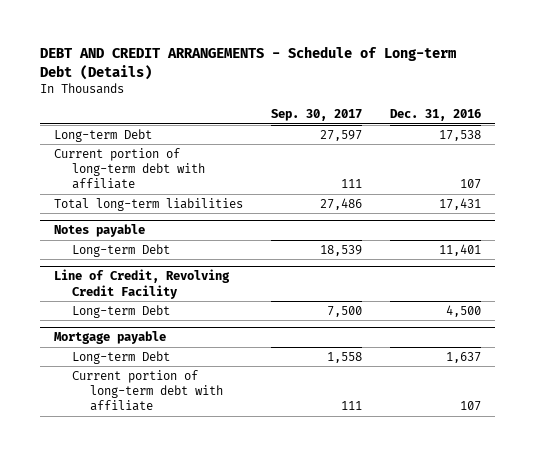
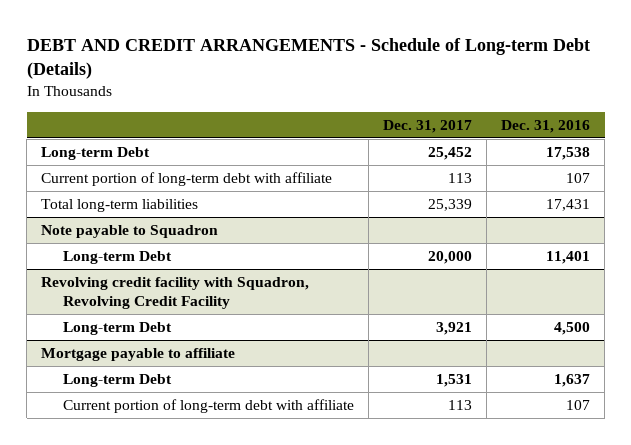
[270,109,362,122] Sep. 30, 2017 -> none
none -> [382,120,472,134] Dec. 31, 2017
[53,224,145,238] Notes payable -> [41,225,219,239] Note payable to Squadron
[53,269,230,299] Line of Credit, Revolving Credit Facility -> none
none -> [41,277,310,309] Revolving credit facility with Squadron, Revolving Credit Facility
[53,331,166,345] Mortgage payable -> [41,348,236,362] Mortgage payable to affiliate

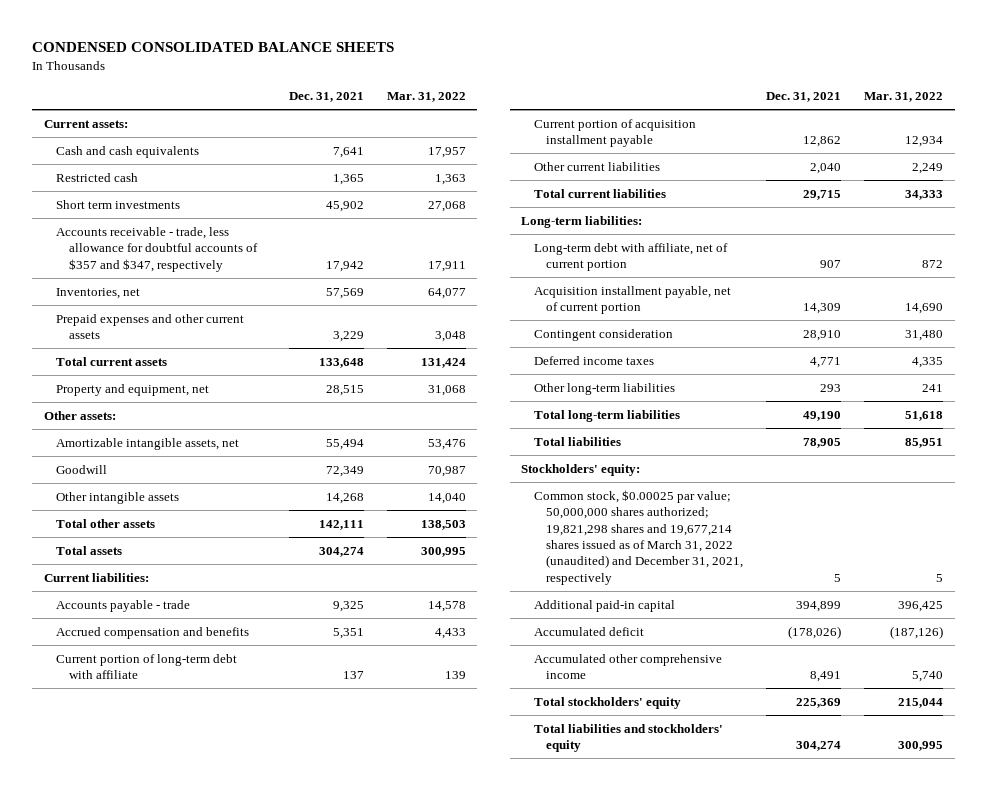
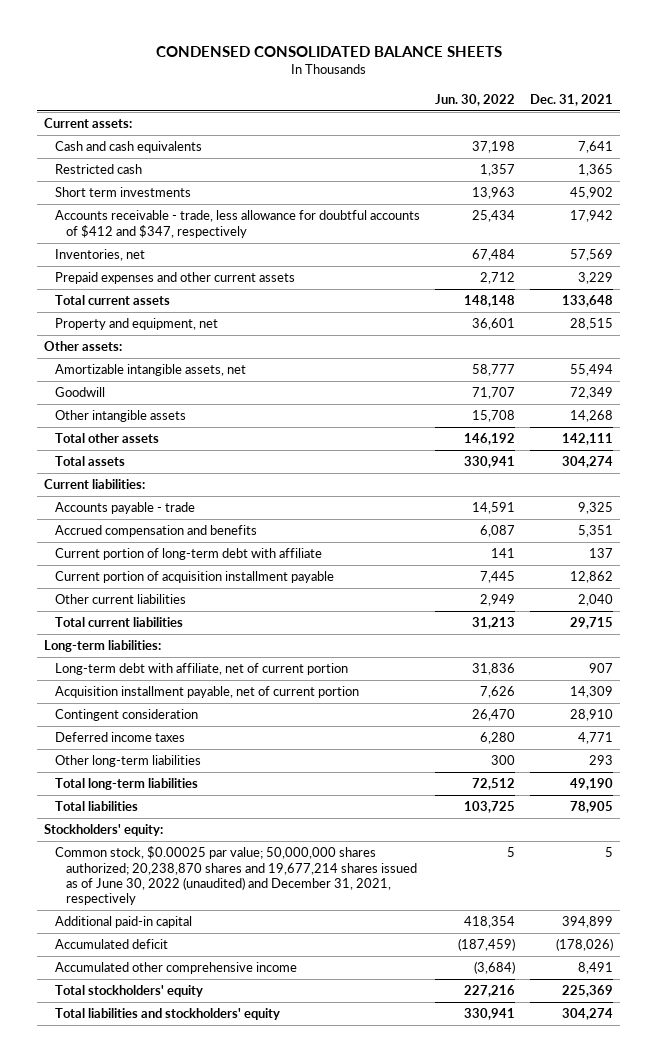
[386,91,466,102] Mar. 31, 2022 -> none
none -> [435,93,516,106] Jun. 30, 2022
[56,226,258,272] Accounts receivable - trade, less allowance for doubtful accounts of $357 and $347, respectively -> [55,210,421,238] Accounts receivable - trade, less allowance for doubtful accounts of $412 and $347, respectively
[533,489,744,585] Common stock, $0.00025 par value; 50,000,000 shares authorized; 19,821,298 shares and 19,677,214 shares issued as of March 31, 2022 (unaudited) and December 31, 2021, respectively -> [55,846,418,905] Common stock, $0.00025 par value; 50,000,000 shares authorized; 20,238,870 shares and 19,677,214 shares issued as of June 30, 2022 (unaudited) and December 31, 2021, respectively

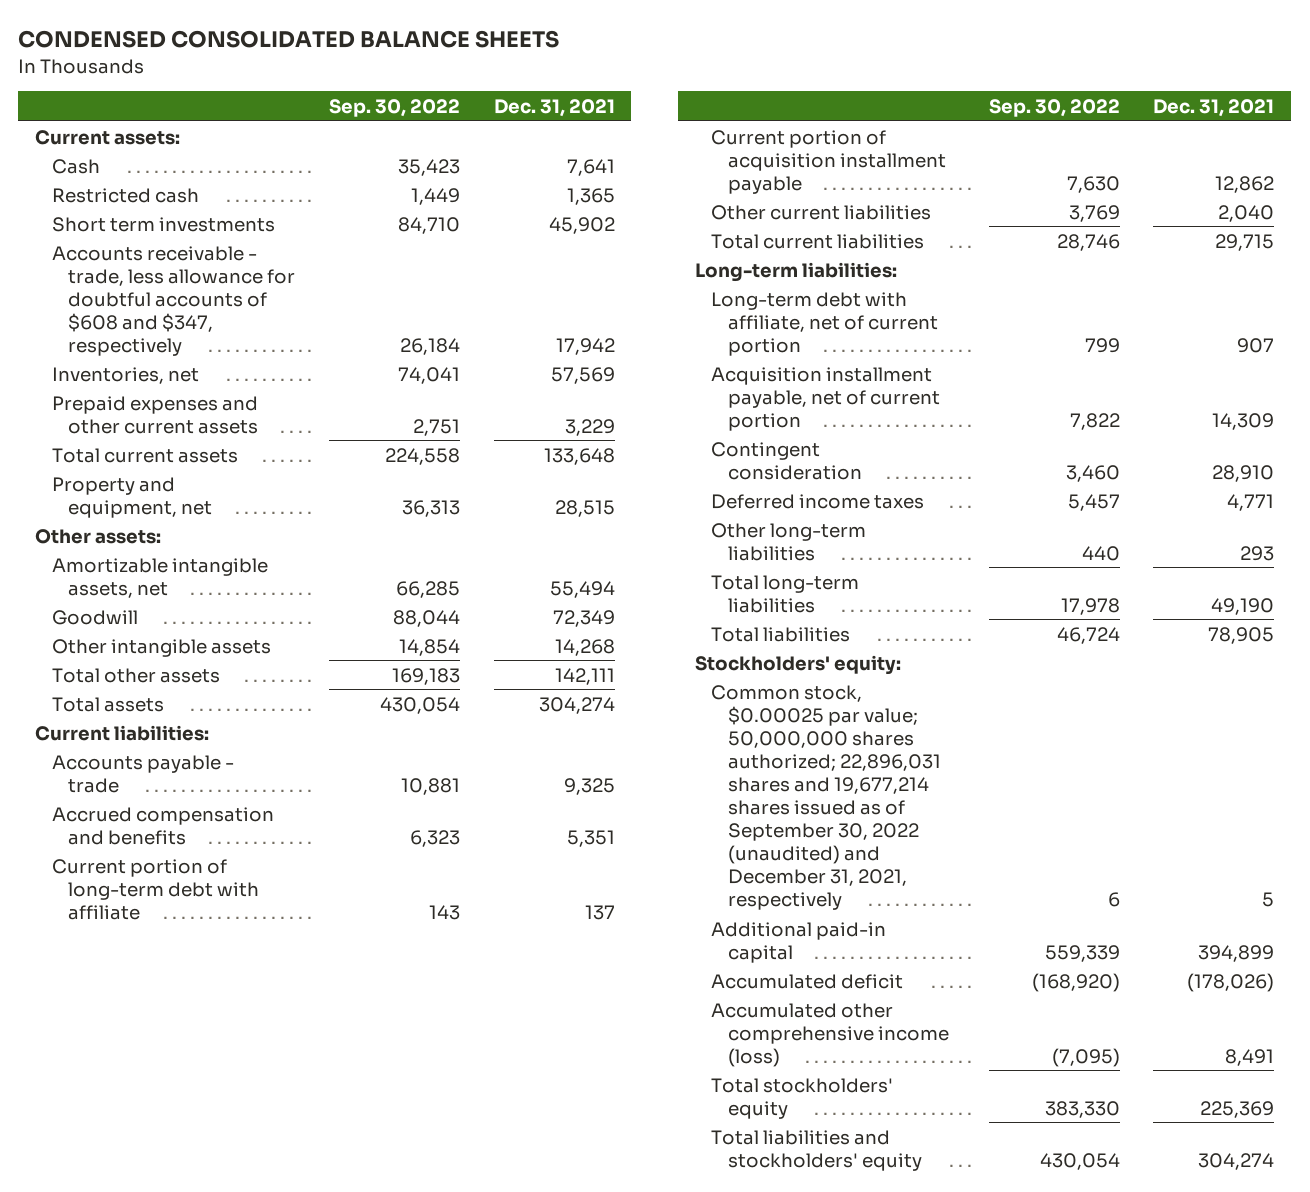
[435,93,516,106] Jun. 30, 2022 -> none
none -> [328,99,460,118] Sep. 30, 2022
[55,141,203,154] Cash and cash equivalents -> [51,158,100,174] Cash
[55,210,421,238] Accounts receivable - trade, less allowance for doubtful accounts of $412 and $347, respectively -> [51,245,296,356] Accounts receivable - trade, less allowance for doubtful accounts of $608 and $347, respectively
[55,846,418,905] Common stock, $0.00025 par value; 50,000,000 shares authorized; 20,238,870 shares and 19,677,214 shares issued as of June 30, 2022 (unaudited) and December 31, 2021, respectively -> [711,684,941,910] Common stock, $0.00025 par value; 50,000,000 shares authorized; 22,896,031 shares and 19,677,214 shares issued as of September 30, 2022 (unaudited) and December 31, 2021, respectively
[55,962,298,975] Accumulated other comprehensive income -> [711,1002,949,1067] Accumulated other comprehensive income (loss)

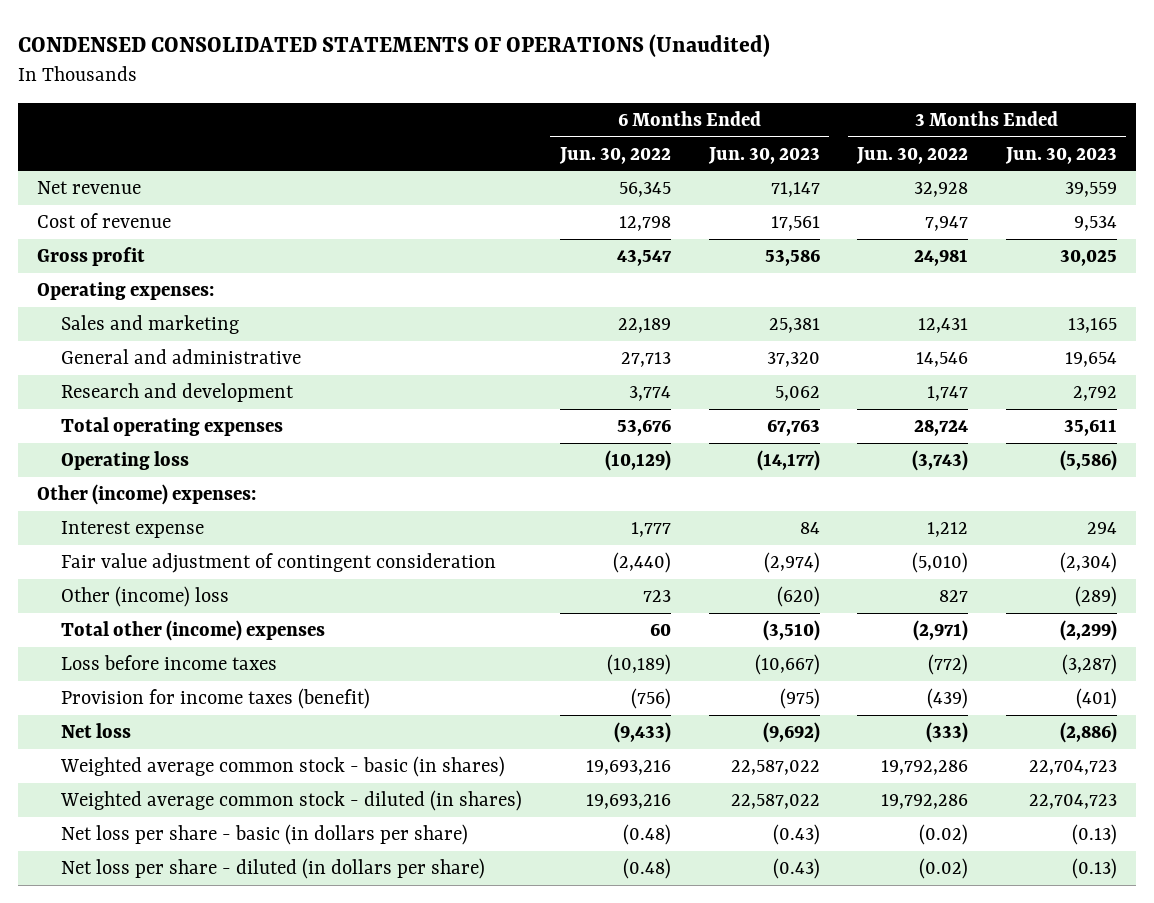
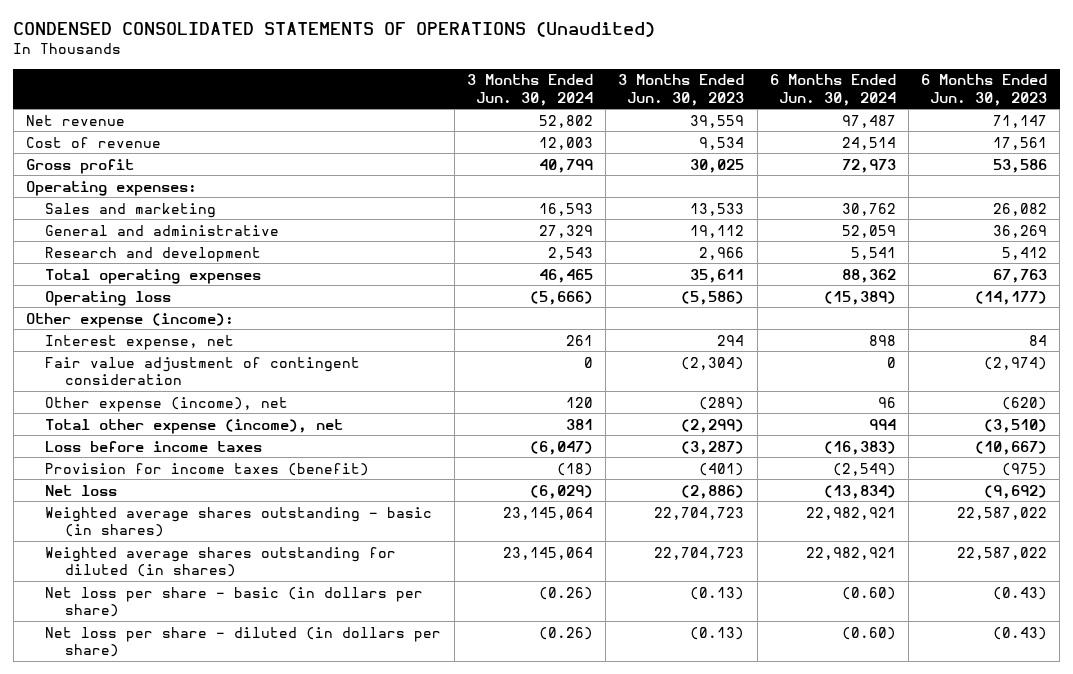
[558,146,671,164] Jun. 30, 2022 -> none
[856,146,969,164] Jun. 30, 2022 -> none
none -> [466,74,593,106] 3 Months Ended Jun. 30, 2024
none -> [769,74,896,106] 6 Months Ended Jun. 30, 2024
[768,318,820,334] 25,381 -> [993,202,1048,216] 26,082
[1067,318,1117,334] 13,165 -> [690,202,745,216] 13,533
[766,352,820,368] 37,320 -> [993,224,1048,238] 36,269
[1064,352,1117,368] 19,654 -> [690,224,745,238] 19,112
[774,386,820,402] 5,062 -> [1002,246,1048,260] 5,412
[1072,386,1117,402] 2,792 -> [699,246,745,260] 2,966
[36,484,256,506] Other (income) expenses: -> [25,312,234,328] Other expense (income):
[61,521,205,539] Interest expense -> [45,334,235,350] Interest expense, net
[61,586,230,608] Other (income) loss -> [45,396,289,412] Other expense (income), net
[61,620,326,642] Total other (income) expenses -> [45,418,344,434] Total other expense (income), net
[60,756,506,778] Weighted average common stock - basic (in shares) -> [45,506,433,537] Weighted average shares outstanding - basic (in shares)
[60,790,523,812] Weighted average common stock - diluted (in shares) -> [45,546,397,577] Weighted average shares outstanding for diluted (in shares)

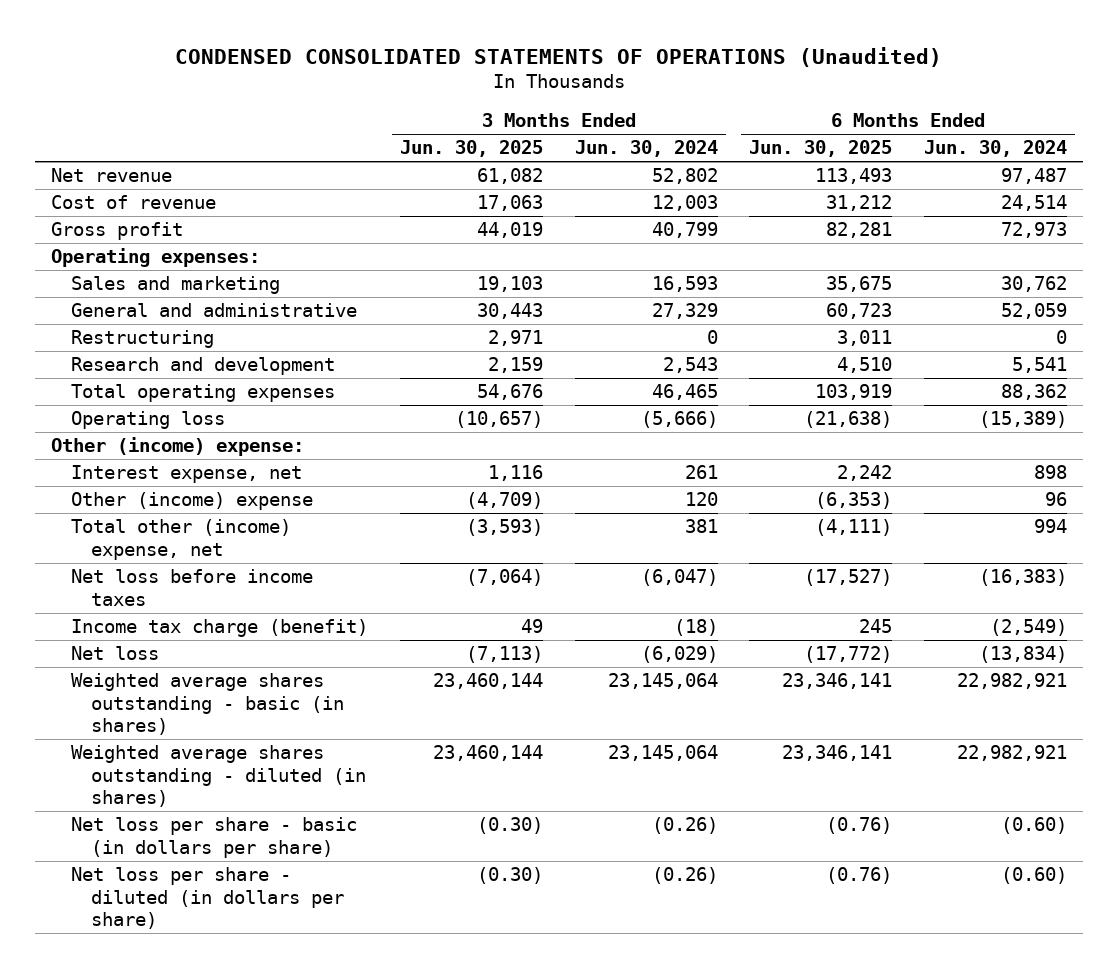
[618,74,745,106] 3 Months Ended Jun. 30, 2023 -> none
[921,74,1048,106] 6 Months Ended Jun. 30, 2023 -> none
none -> [399,140,543,158] Jun. 30, 2025
none -> [749,140,893,158] Jun. 30, 2025
none -> [71,330,215,349] Restructuring
[25,312,234,328] Other expense (income): -> [50,437,304,457] Other (income) expense:
[45,356,361,385] Fair value adjustment of contingent consideration -> none
[45,396,289,412] Other expense (income), net -> [71,492,314,511] Other (income) expense
[45,418,344,434] Total other expense (income), net -> [71,519,292,560] Total other (income) expense, net
[45,440,263,452] Loss before income taxes -> [71,569,314,606] Net loss before income taxes
[45,462,370,476] Provision for income taxes (benefit) -> [71,619,369,638] Income tax charge (benefit)
[45,546,397,577] Weighted average shares outstanding for diluted (in shares) -> [71,745,367,808] Weighted average shares outstanding - diluted (in shares)

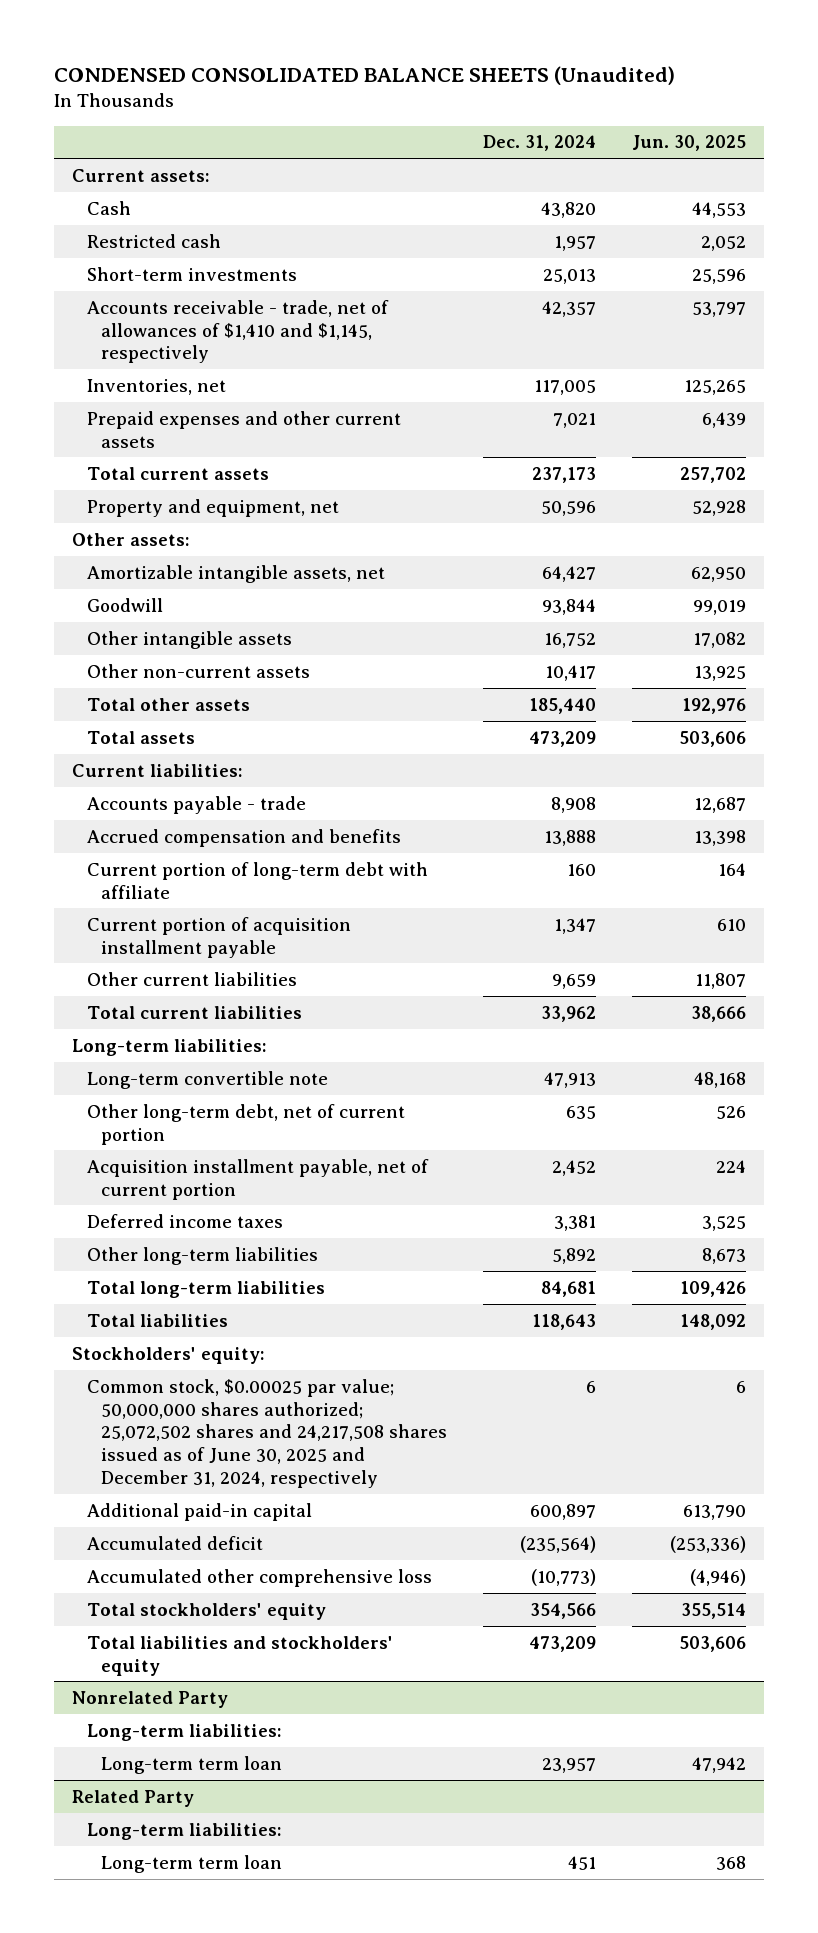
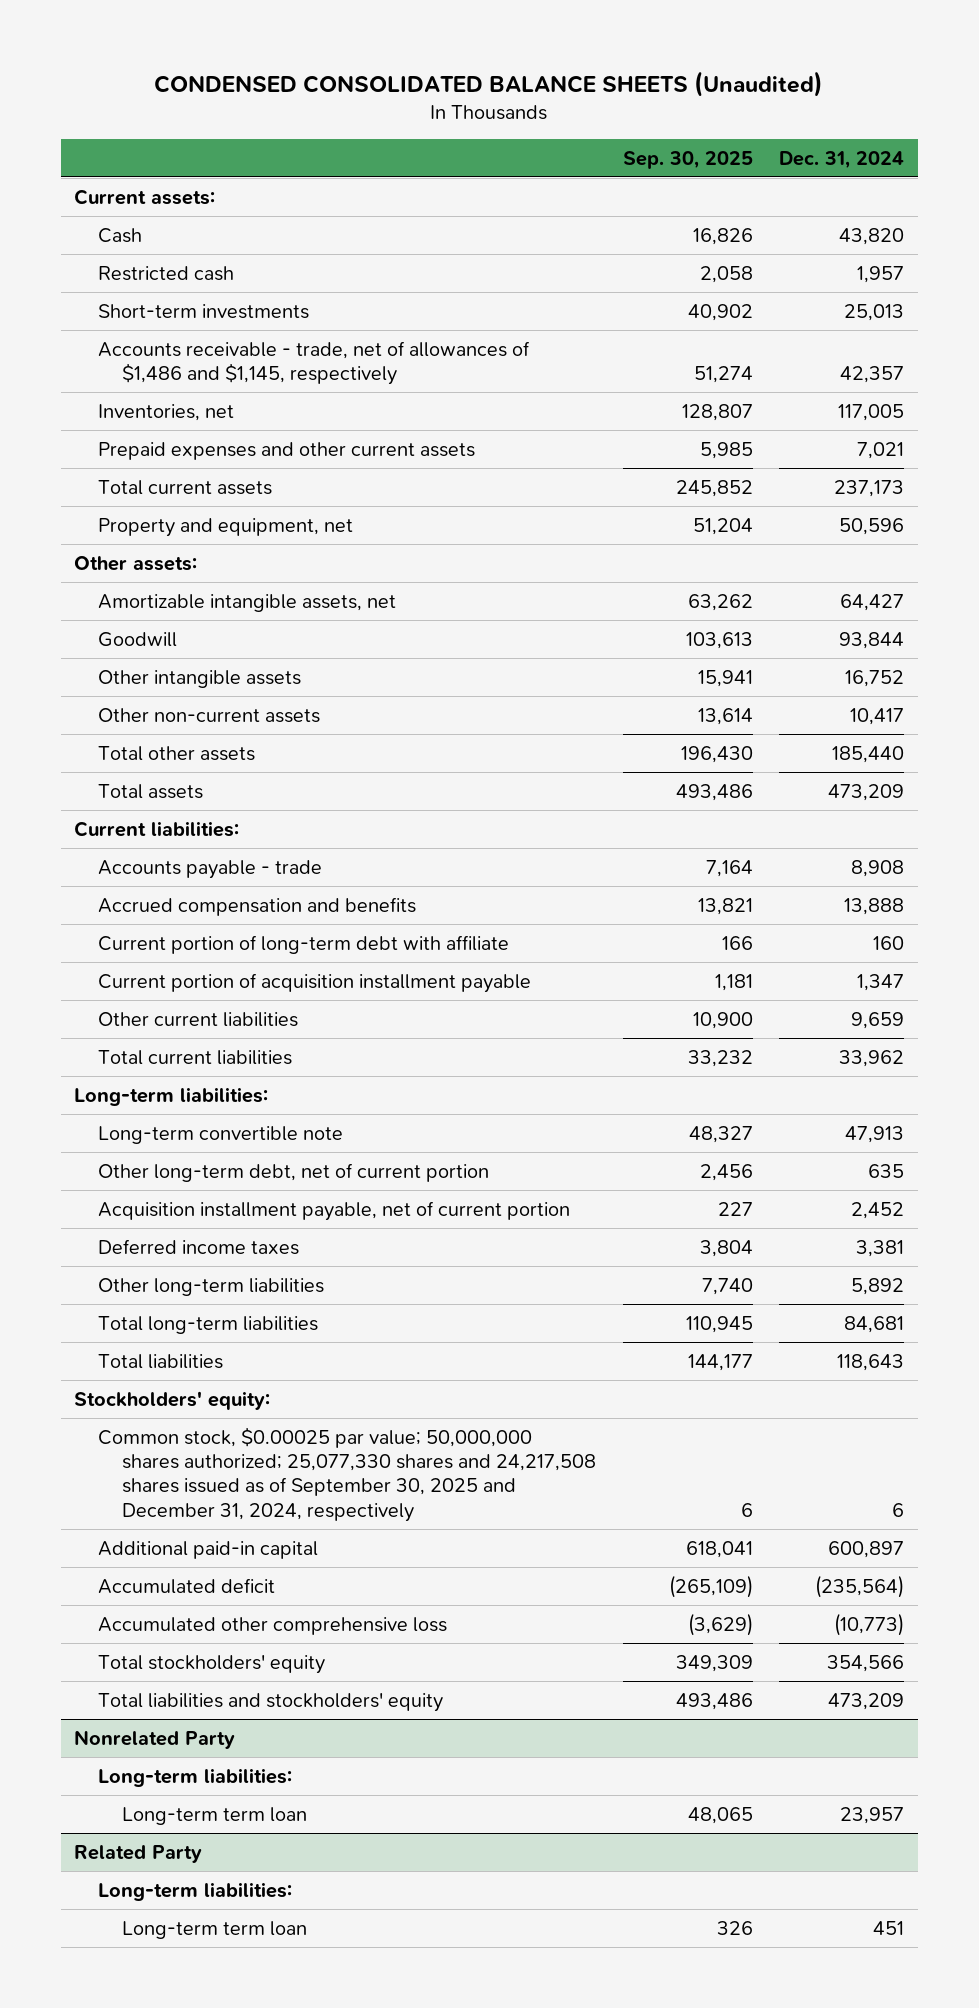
[632,135,747,152] Jun. 30, 2025 -> none
none -> [622,150,753,169] Sep. 30, 2025
[86,299,389,364] Accounts receivable - trade, net of allowances of $1,410 and $1,145, respectively -> [97,340,530,386] Accounts receivable - trade, net of allowances of $1,486 and $1,145, respectively
[86,1378,448,1489] Common stock, $0.00025 par value; 50,000,000 shares authorized; 25,072,502 shares and 24,217,508 shares issued as of June 30, 2025 and December 31, 2024, respectively -> [97,1426,596,1522] Common stock, $0.00025 par value; 50,000,000 shares authorized; 25,077,330 shares and 24,217,508 shares issued as of September 30, 2025 and December 31, 2024, respectively

